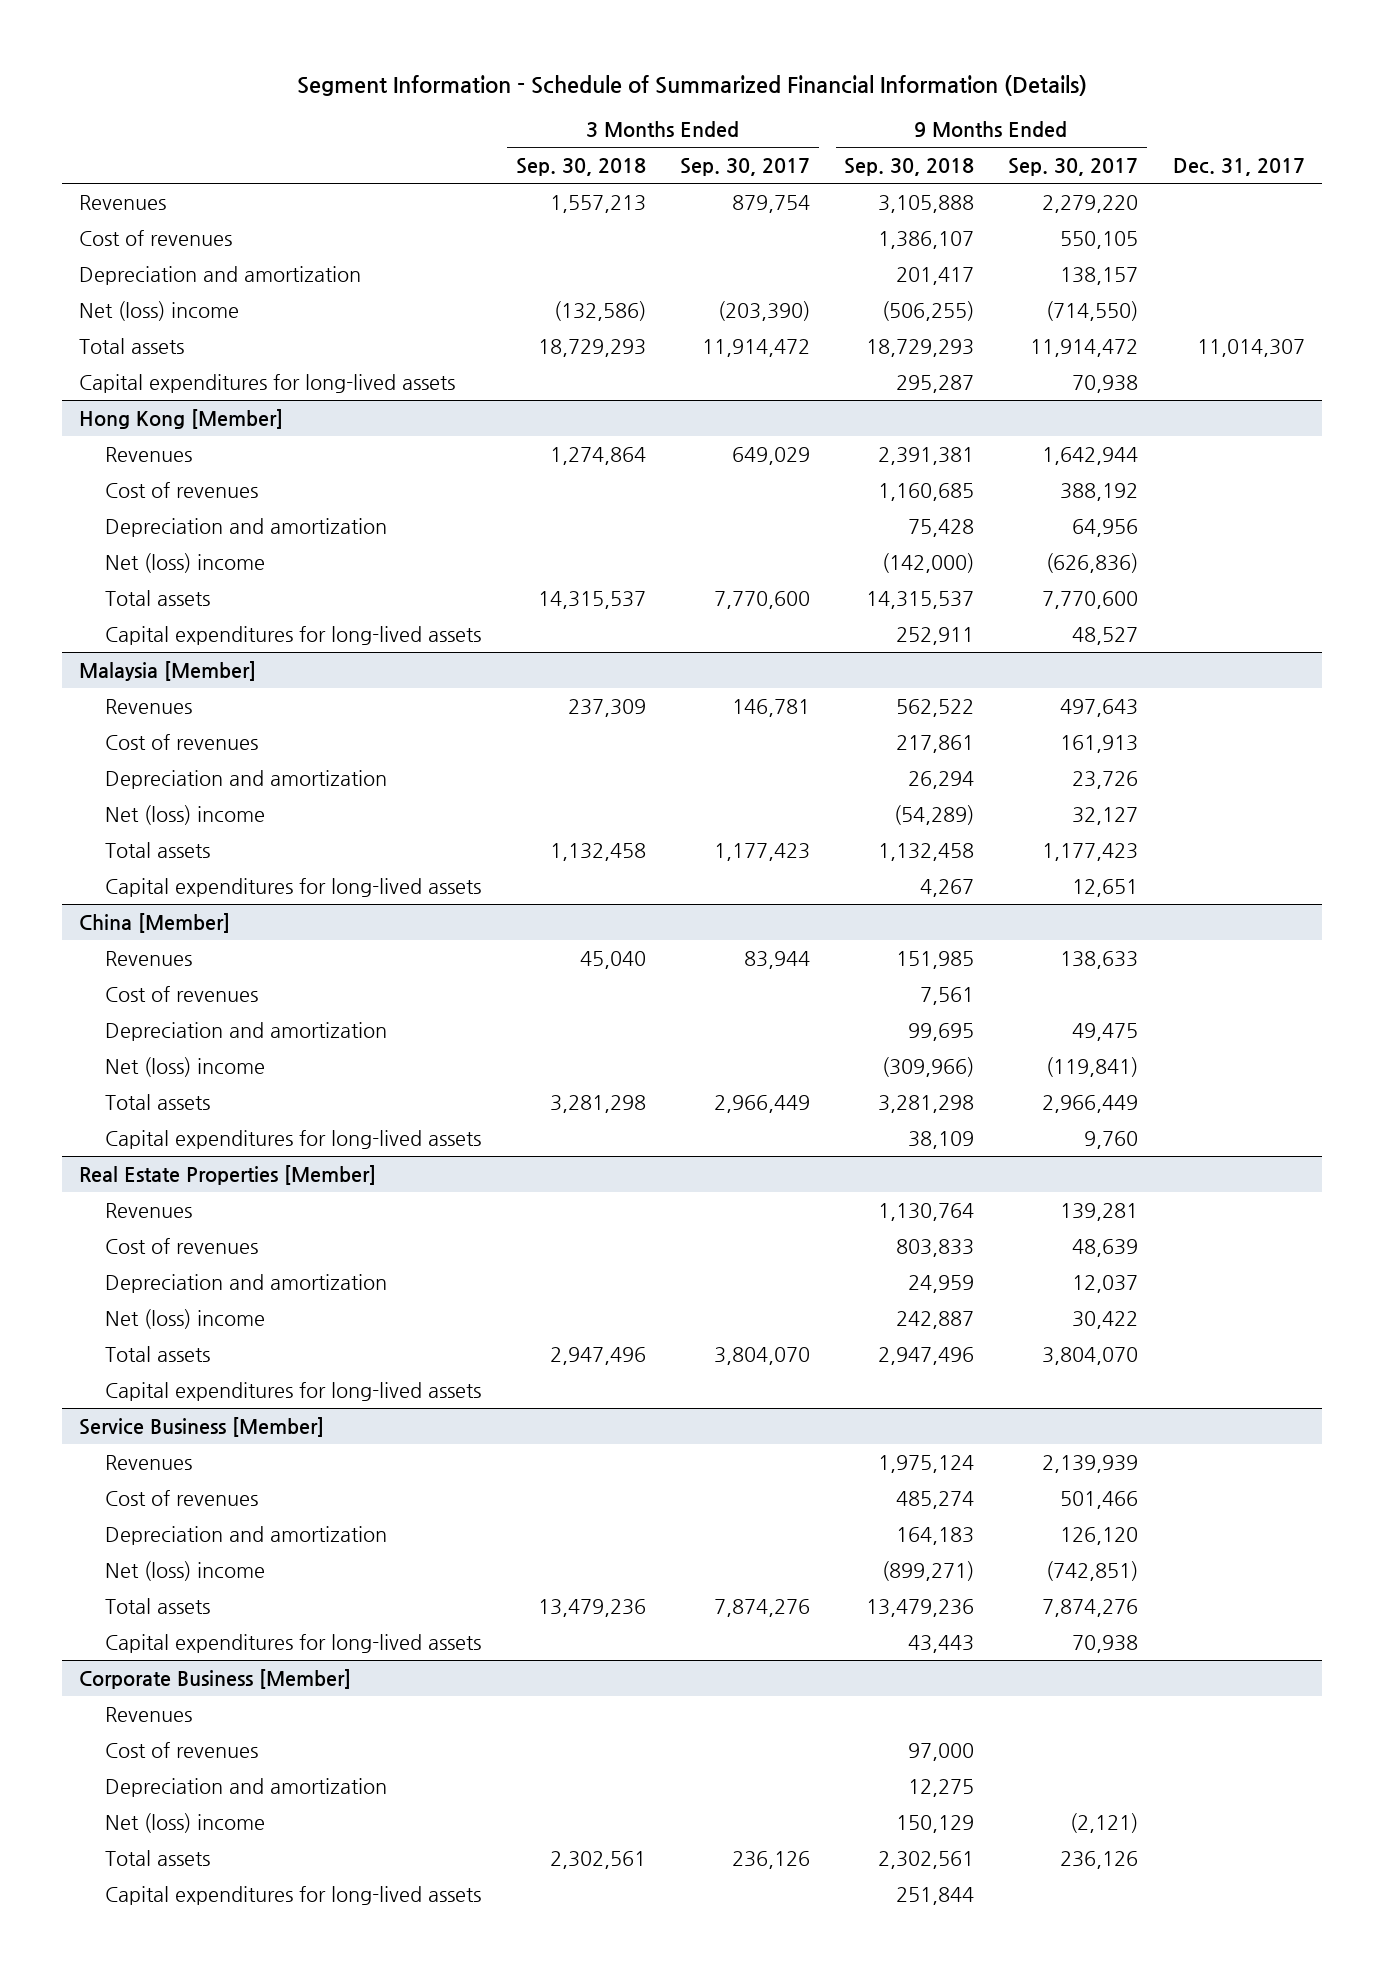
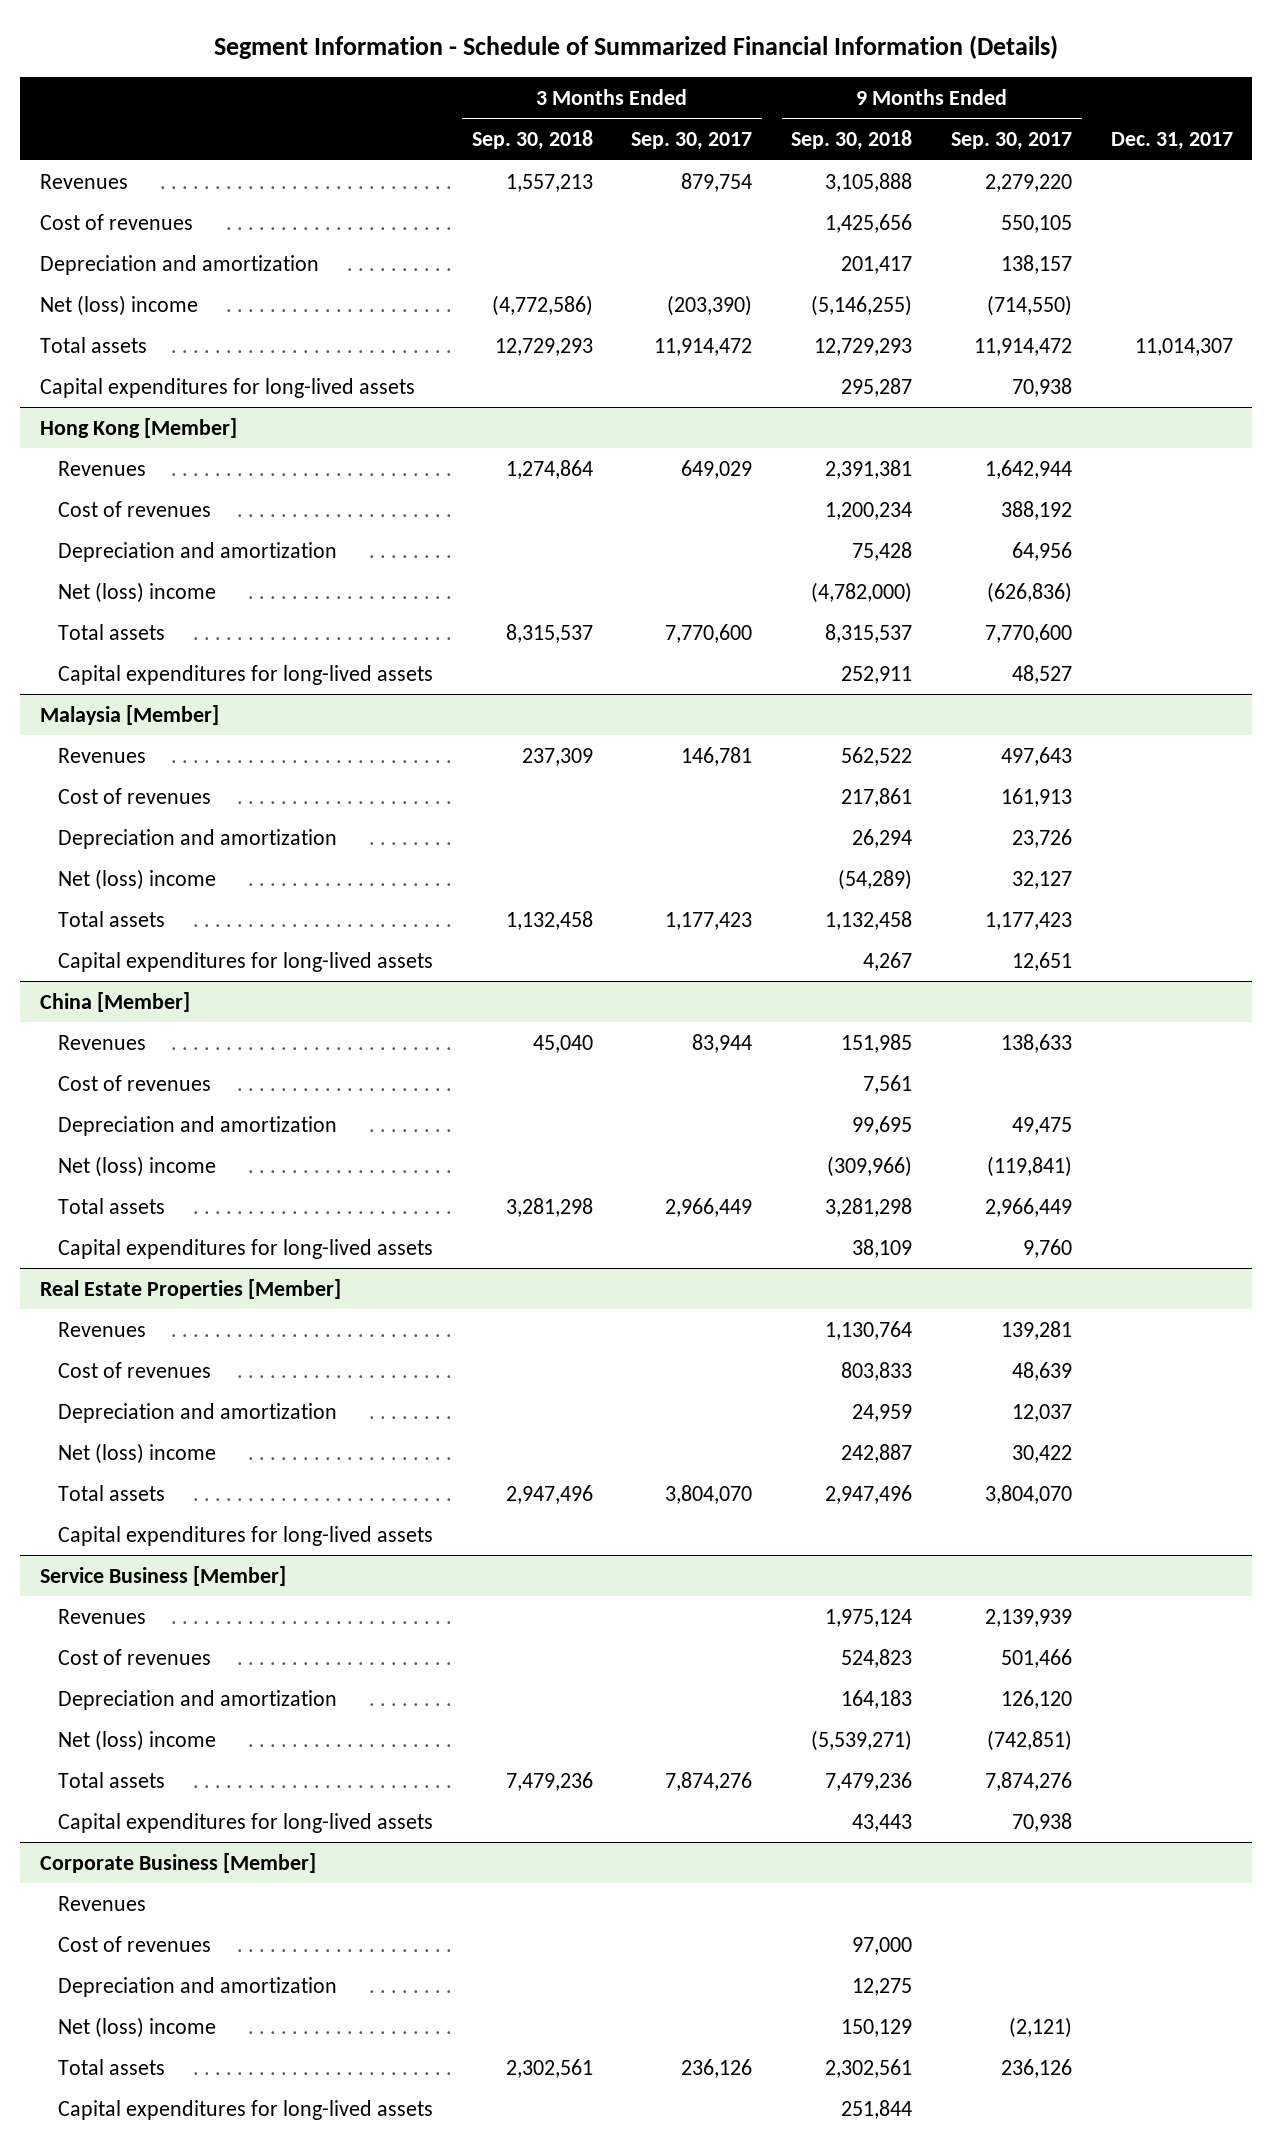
[878,230,975,249] 1,386,107 -> [825,213,913,233] 1,425,656
[553,300,646,321] (132,586) -> [491,294,593,316] (4,772,586)
[882,300,975,321] (506,255) -> [811,294,913,316] (5,146,255)
[537,338,646,357] 18,729,293 -> [494,337,593,356] 12,729,293
[866,338,975,357] 18,729,293 -> [814,337,913,356] 12,729,293
[878,482,975,501] 1,160,685 -> [825,501,913,520] 1,200,234
[882,552,975,573] (142,000) -> [811,581,913,603] (4,782,000)
[537,590,646,609] 14,315,537 -> [505,623,593,643] 8,315,537
[866,590,975,609] 14,315,537 -> [825,623,913,643] 8,315,537
[896,1490,975,1509] 485,274 -> [841,1648,913,1668] 524,823
[882,1560,975,1581] (899,271) -> [811,1729,913,1751] (5,539,271)
[537,1598,646,1617] 13,479,236 -> [505,1771,593,1791] 7,479,236
[866,1598,975,1617] 13,479,236 -> [825,1771,913,1791] 7,479,236

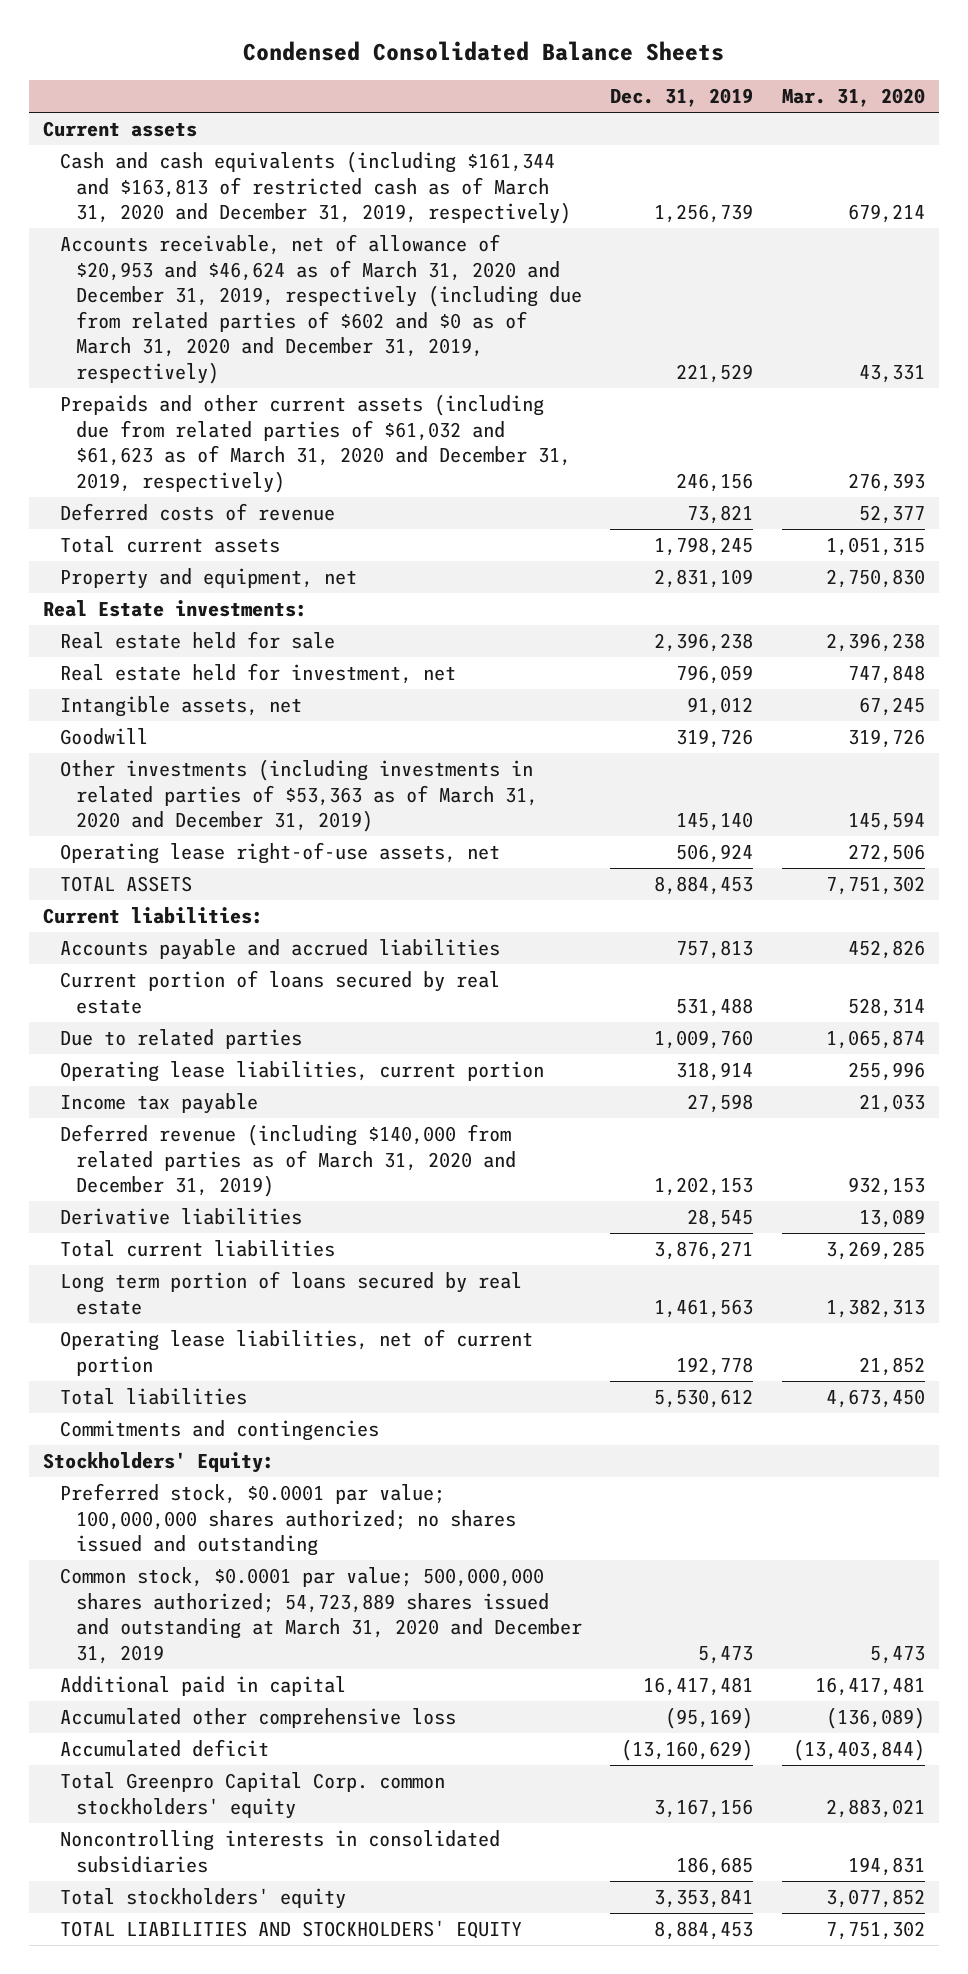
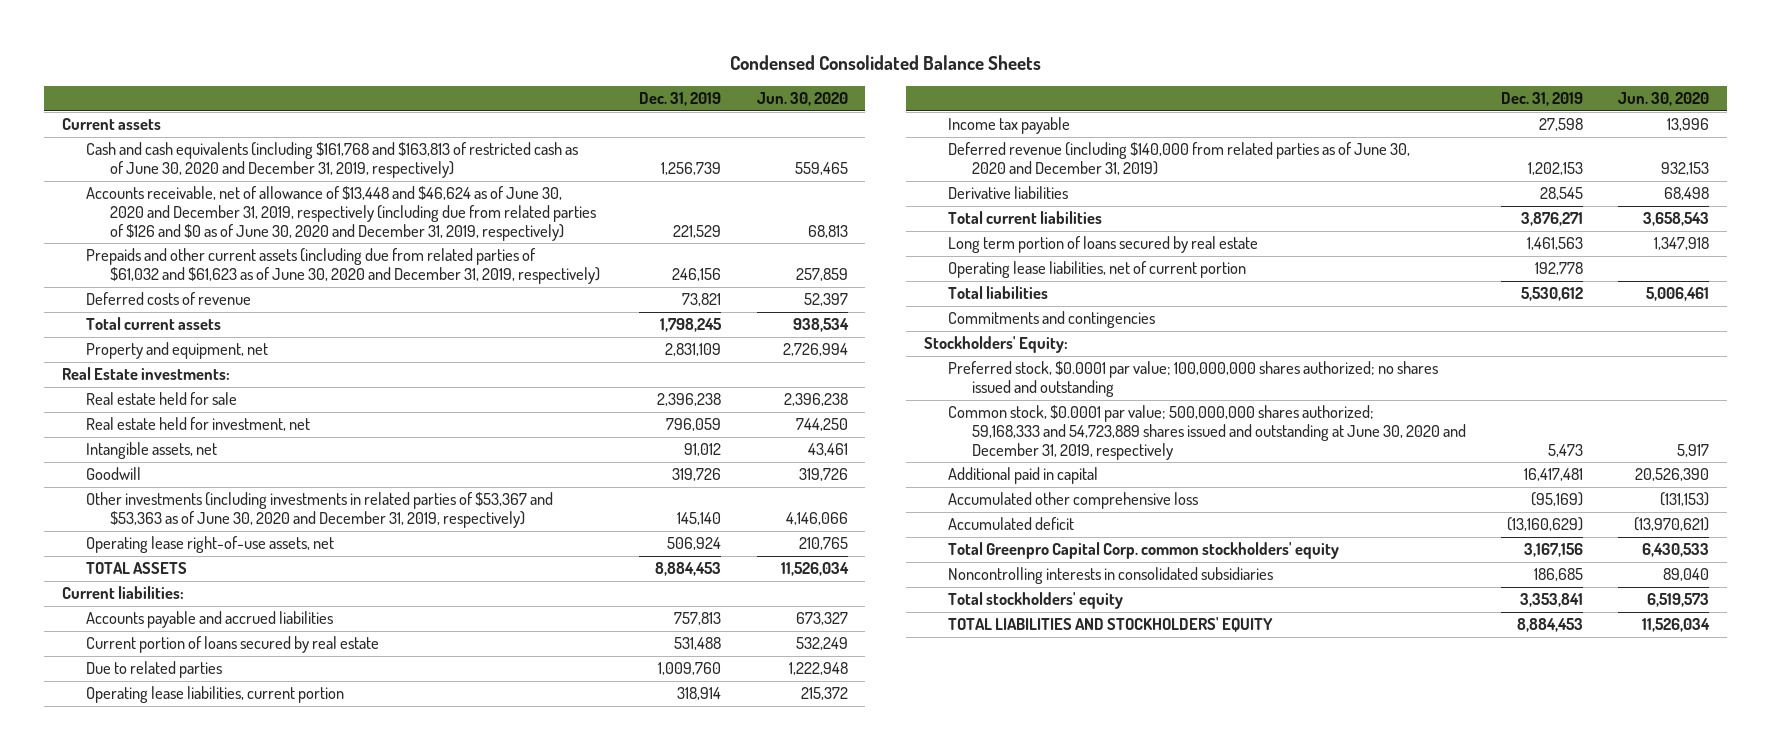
[781,88,925,108] Mar. 31, 2020 -> none
none -> [756,92,848,107] Jun. 30, 2020
[59,151,572,225] Cash and cash equivalents (including $161,344 and $163,813 of restricted cash as of March 31, 2020 and December 31, 2019, respectively) -> [85,142,578,179] Cash and cash equivalents (including $161,768 and $163,813 of restricted cash as of June 30, 2020 and December 31, 2019, respectively)
[59,234,583,384] Accounts receivable, net of allowance of $20,953 and $46,624 as of March 31, 2020 and December 31, 2019, respectively (including due from related parties of $602 and $0 as of March 31, 2020 and December 31, 2019, respectively) -> [85,186,596,242] Accounts receivable, net of allowance of $13,448 and $46,624 as of June 30, 2020 and December 31, 2019, respectively (including due from related parties of $126 and $0 as of June 30, 2020 and December 31, 2019, respectively)
[59,394,572,493] Prepaids and other current assets (including due from related parties of $61,032 and $61,623 as of March 31, 2020 and December 31, 2019, respectively) -> [85,248,600,285] Prepaids and other current assets (including due from related parties of $61,032 and $61,623 as of June 30, 2020 and December 31, 2019, respectively)
[59,759,539,833] Other investments (including investments in related parties of $53,363 as of March 31, 2020 and December 31, 2019) -> [85,492,553,529] Other investments (including investments in related parties of $53,367 and $53,363 as of June 30, 2020 and December 31, 2019, respectively)
[59,1124,517,1198] Deferred revenue (including $140,000 from related parties as of March 31, 2020 and December 31, 2019) -> [947,142,1410,176] Deferred revenue (including $140,000 from related parties as of June 30, 2020 and December 31, 2019)
[59,1567,583,1664] Common stock, $0.0001 par value; 500,000,000 shares authorized; 54,723,889 shares issued and outstanding at March 31, 2020 and December 31, 2019 -> [947,405,1466,461] Common stock, $0.0001 par value; 500,000,000 shares authorized; 59,168,333 and 54,723,889 shares issued and outstanding at June 30, 2020 and December 31, 2019, respectively

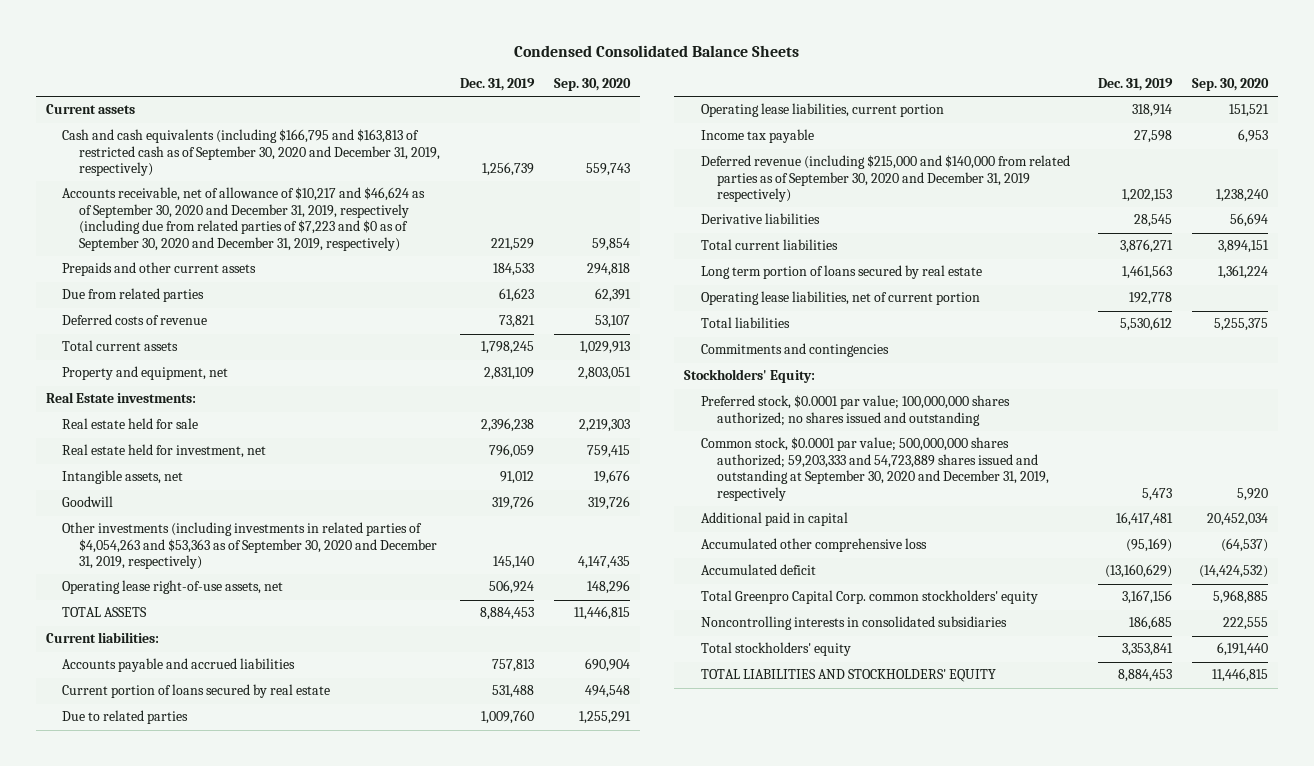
[756,92,848,107] Jun. 30, 2020 -> none
none -> [553,78,631,92] Sep. 30, 2020
[85,142,578,179] Cash and cash equivalents (including $161,768 and $163,813 of restricted cash as of June 30, 2020 and December 31, 2019, respectively) -> [62,129,440,177] Cash and cash equivalents (including $166,795 and $163,813 of restricted cash as of September 30, 2020 and December 31, 2019, respectively)
[85,186,596,242] Accounts receivable, net of allowance of $13,448 and $46,624 as of June 30, 2020 and December 31, 2019, respectively (including due from related parties of $126 and $0 as of June 30, 2020 and December 31, 2019, respectively) -> [62,187,426,251] Accounts receivable, net of allowance of $10,217 and $46,624 as of September 30, 2020 and December 31, 2019, respectively (including due from related parties of $7,223 and $0 as of September 30, 2020 and December 31, 2019, respectively)
[85,248,600,285] Prepaids and other current assets (including due from related parties of $61,032 and $61,623 as of June 30, 2020 and December 31, 2019, respectively) -> [62,262,257,277] Prepaids and other current assets
[672,268,722,282] 246,156 -> [492,263,534,277] 184,533
none -> [62,288,205,303] Due from related parties
[85,492,553,529] Other investments (including investments in related parties of $53,367 and $53,363 as of June 30, 2020 and December 31, 2019, respectively) -> [62,522,437,570] Other investments (including investments in related parties of $4,054,263 and $53,363 as of September 30, 2020 and December 31, 2019, respectively)
[947,142,1410,176] Deferred revenue (including $140,000 from related parties as of June 30, 2020 and December 31, 2019) -> [700,155,1070,203] Deferred revenue (including $215,000 and $140,000 from related parties as of September 30, 2020 and December 31, 2019 respectively)
[947,405,1466,461] Common stock, $0.0001 par value; 500,000,000 shares authorized; 59,168,333 and 54,723,889 shares issued and outstanding at June 30, 2020 and December 31, 2019, respectively -> [700,437,1050,501] Common stock, $0.0001 par value; 500,000,000 shares authorized; 59,203,333 and 54,723,889 shares issued and outstanding at September 30, 2020 and December 31, 2019, respectively

